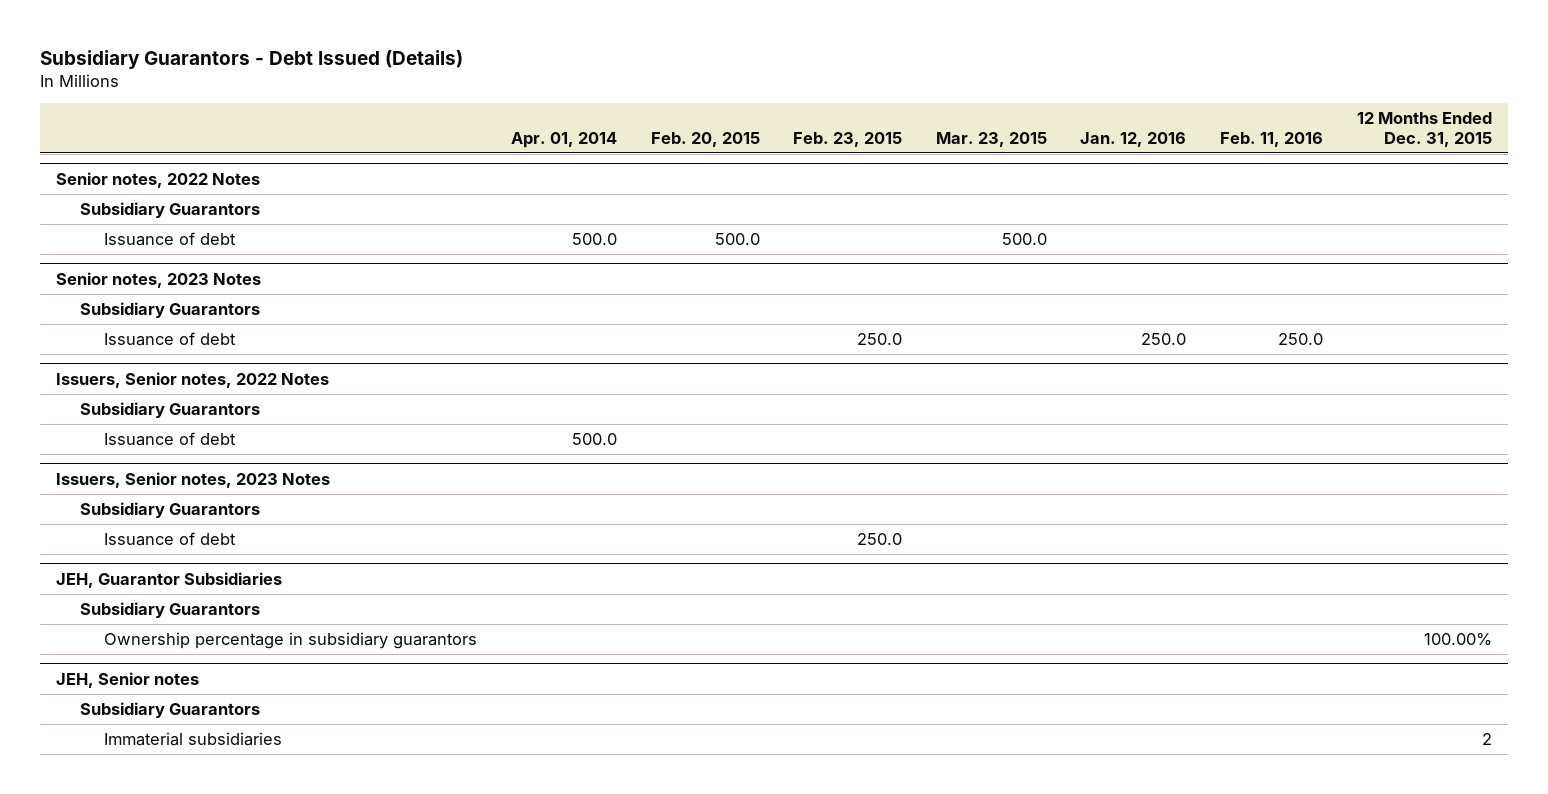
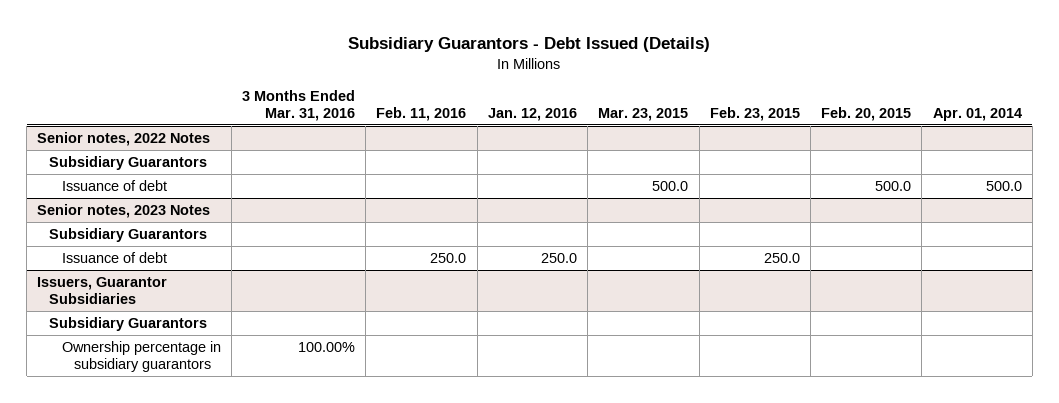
[1356,112,1492,147] 12 Months Ended Dec. 31, 2015 -> none
none -> [241,89,355,122] 3 Months Ended Mar. 31, 2016
[56,371,330,388] Issuers, Senior notes, 2022 Notes -> none
[80,402,261,419] Subsidiary Guarantors -> none
[104,432,237,447] Issuance of debt -> none
[56,471,331,488] Issuers, Senior notes, 2023 Notes -> none
[80,502,261,519] Subsidiary Guarantors -> none
[104,532,237,547] Issuance of debt -> none
[56,571,283,588] JEH, Guarantor Subsidiaries -> [37,276,168,305] Issuers, Guarantor Subsidiaries
[56,671,200,688] JEH, Senior notes -> none
[80,702,261,719] Subsidiary Guarantors -> none
[104,732,283,747] Immaterial subsidiaries -> none

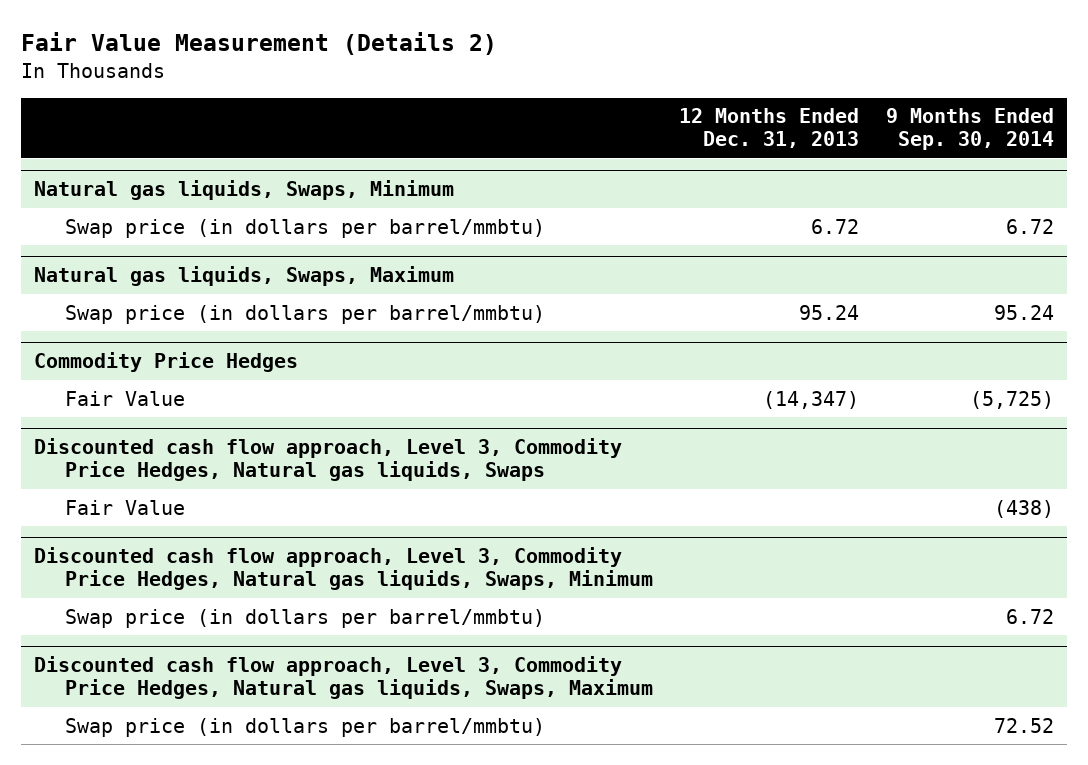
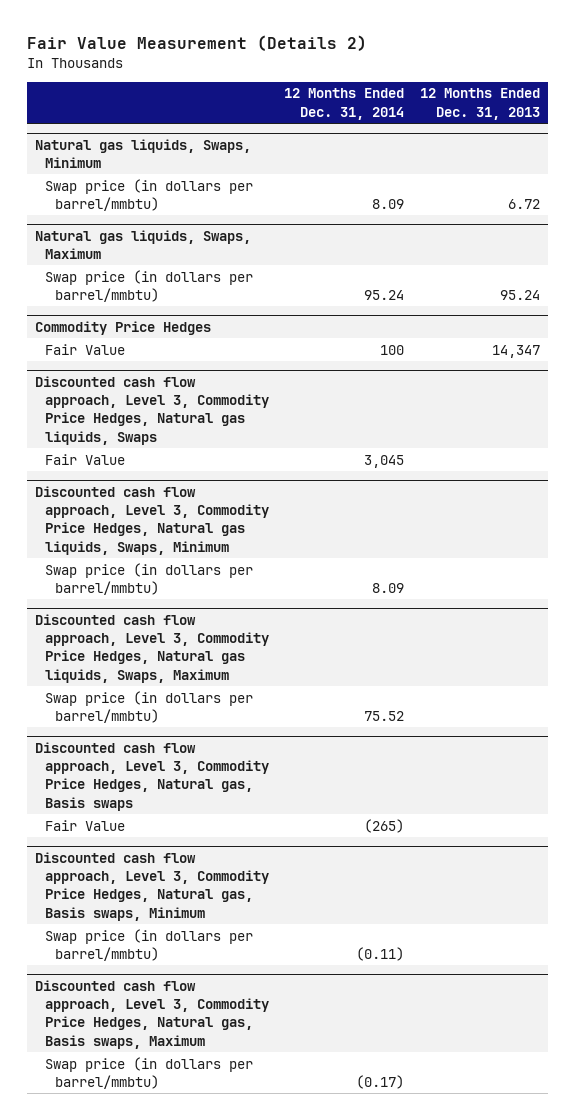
[885,108,1054,151] 9 Months Ended Sep. 30, 2014 -> none
none -> [284,88,405,120] 12 Months Ended Dec. 31, 2014
[763,390,860,409] (14,347) -> [492,344,541,358] 14,347
none -> [34,741,269,811] Discounted cash flow approach, Level 3, Commodity Price Hedges, Natural gas, Basis swaps
none -> [44,819,125,831] Fair Value
none -> [34,851,269,921] Discounted cash flow approach, Level 3, Commodity Price Hedges, Natural gas, Basis swaps, Minimum
none -> [44,928,253,961] Swap price (in dollars per barrel/mmbtu)
none -> [34,979,269,1049] Discounted cash flow approach, Level 3, Commodity Price Hedges, Natural gas, Basis swaps, Maximum
none -> [44,1056,253,1089] Swap price (in dollars per barrel/mmbtu)

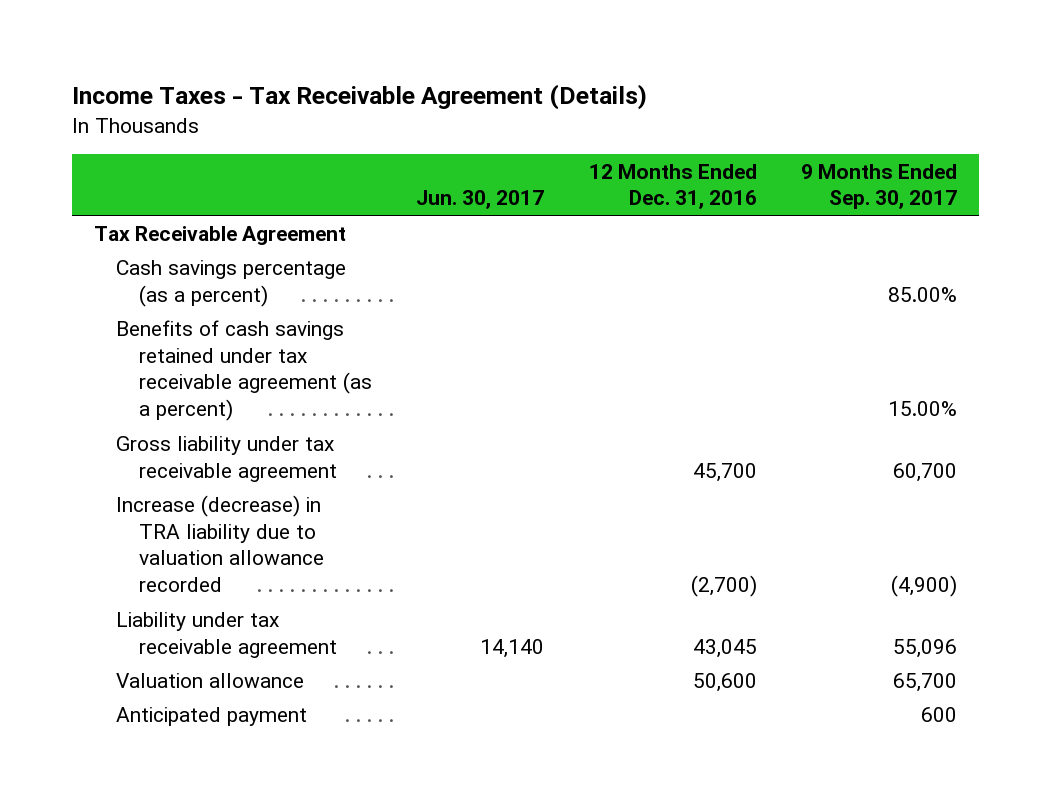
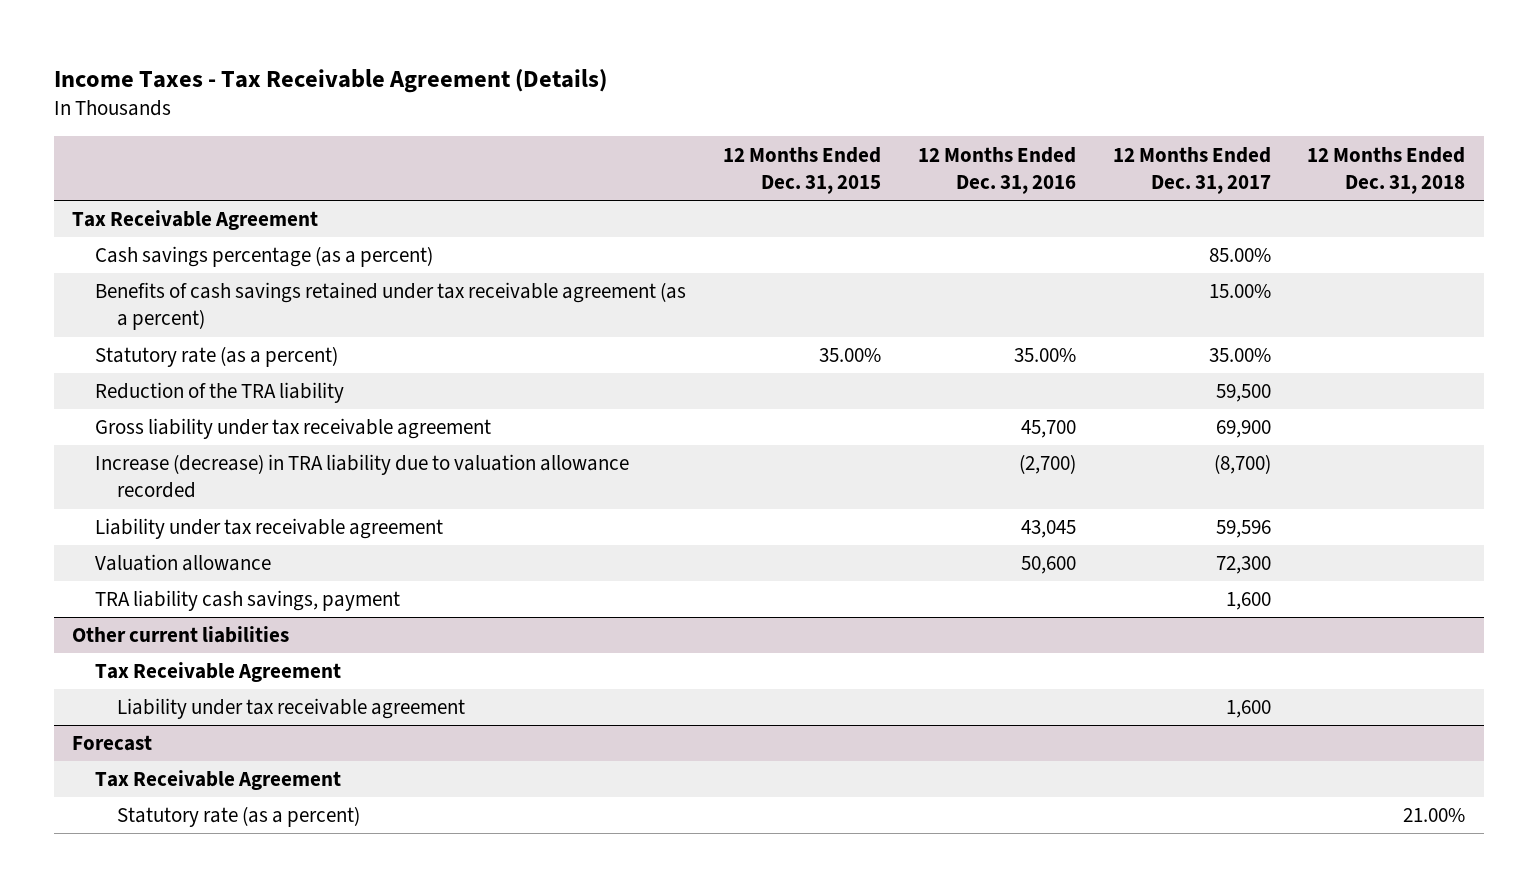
[416,190,545,210] Jun. 30, 2017 -> none
[800,163,957,210] 9 Months Ended Sep. 30, 2017 -> none
none -> [722,146,881,194] 12 Months Ended Dec. 31, 2015
none -> [1112,146,1271,194] 12 Months Ended Dec. 31, 2017
none -> [1307,146,1466,194] 12 Months Ended Dec. 31, 2018
none -> [94,346,338,368] Statutory rate (as a percent)
none -> [94,382,344,404] Reduction of the TRA liability
[116,706,308,726] Anticipated payment -> none
none -> [94,590,400,612] TRA liability cash savings, payment
none -> [72,626,290,644] Other current liabilities
none -> [94,662,341,683] Tax Receivable Agreement
none -> [117,698,466,720] Liability under tax receivable agreement
none -> [72,735,153,752] Forecast
none -> [94,770,341,791] Tax Receivable Agreement
none -> [117,806,361,828] Statutory rate (as a percent)

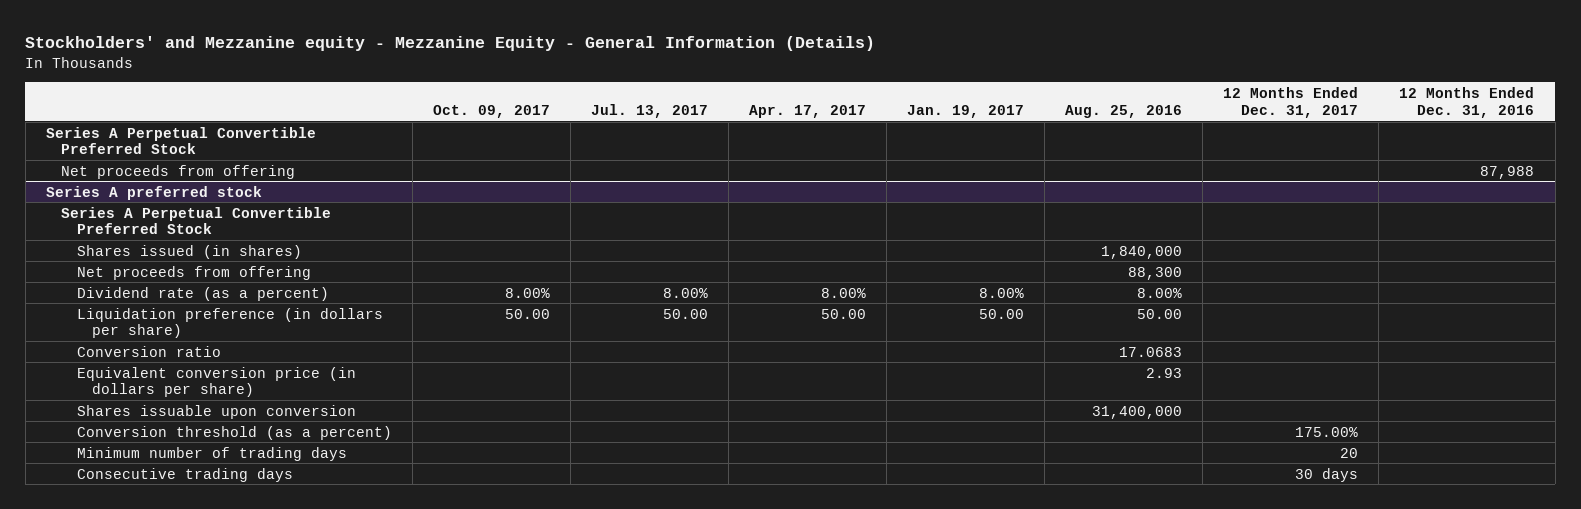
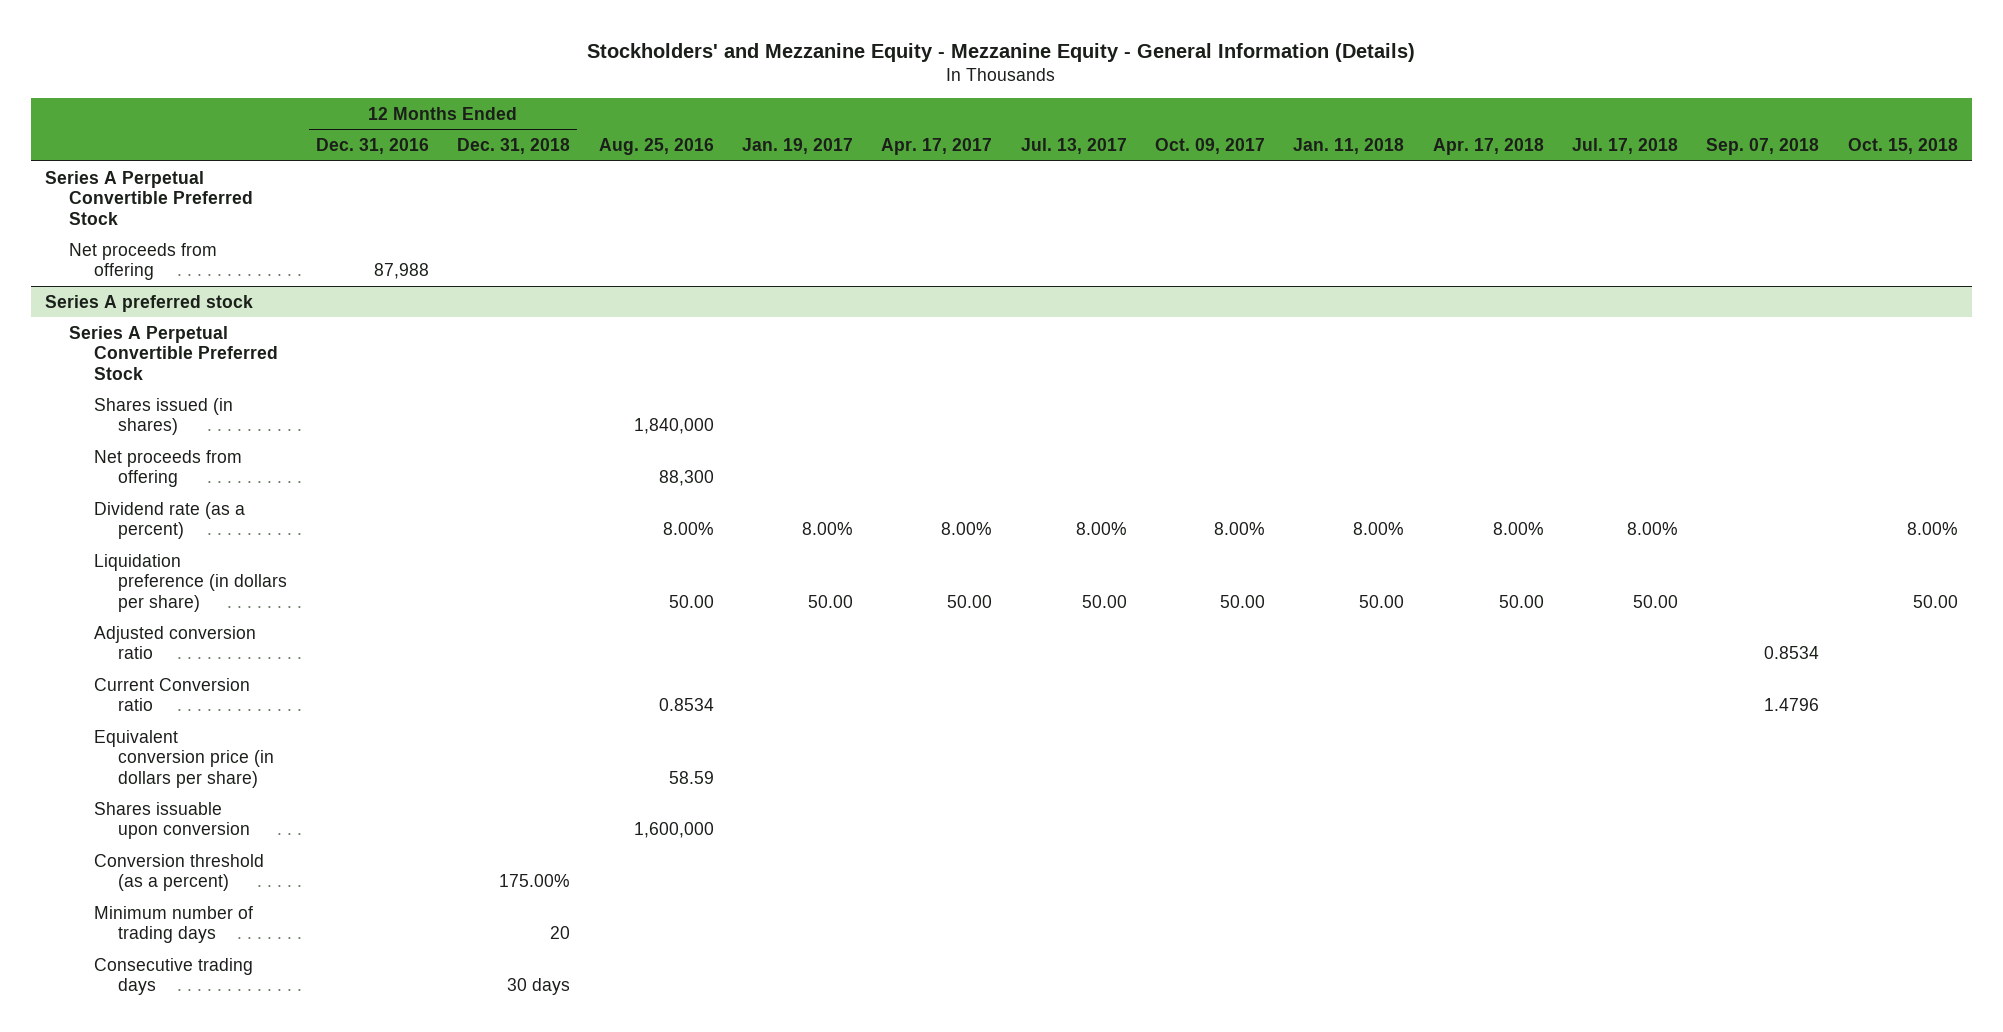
[25,36,876,52] Stockholders' and Mezzanine equity - Mezzanine Equity - General Information (Details) -> [587,42,1416,62] Stockholders' and Mezzanine Equity - Mezzanine Equity - General Information (Details)
[1223,86,1359,118] 12 Months Ended Dec. 31, 2017 -> none
none -> [457,138,571,155] Dec. 31, 2018
none -> [1293,138,1405,155] Jan. 11, 2018
none -> [1432,138,1544,156] Apr. 17, 2018
none -> [1571,138,1678,155] Jul. 17, 2018
none -> [1706,138,1820,156] Sep. 07, 2018
none -> [1847,138,1958,155] Oct. 15, 2018
none -> [93,625,256,660] Adjusted conversion ratio
[76,345,221,357] Conversion ratio -> [93,677,250,712] Current Conversion ratio
[1119,346,1183,357] 17.0683 -> [658,698,714,712] 0.8534
[1146,367,1183,378] 2.93 -> [668,770,714,784] 58.59
[1092,405,1183,419] 31,400,000 -> [633,822,714,839] 1,600,000

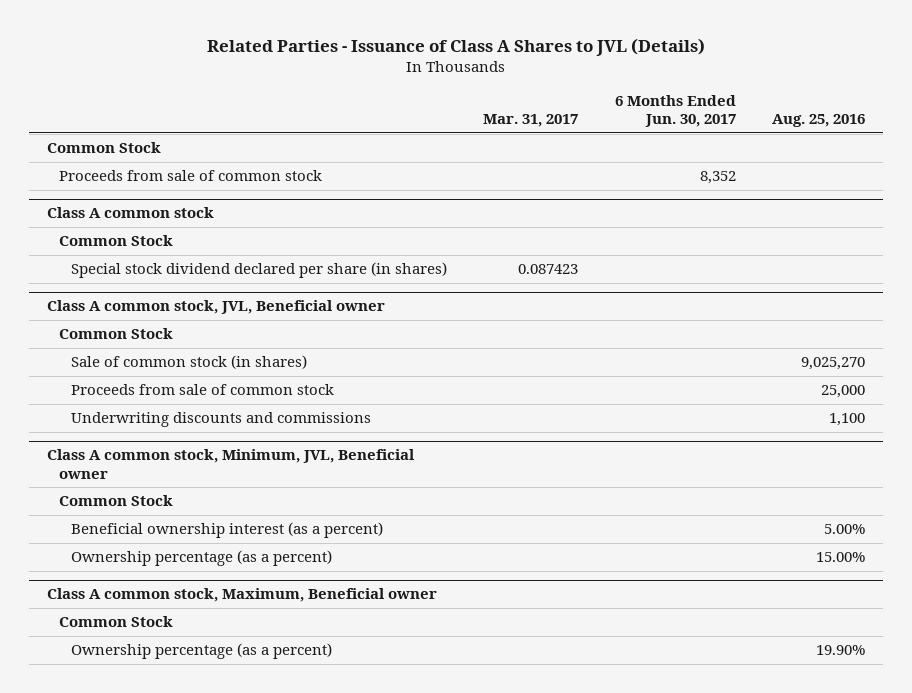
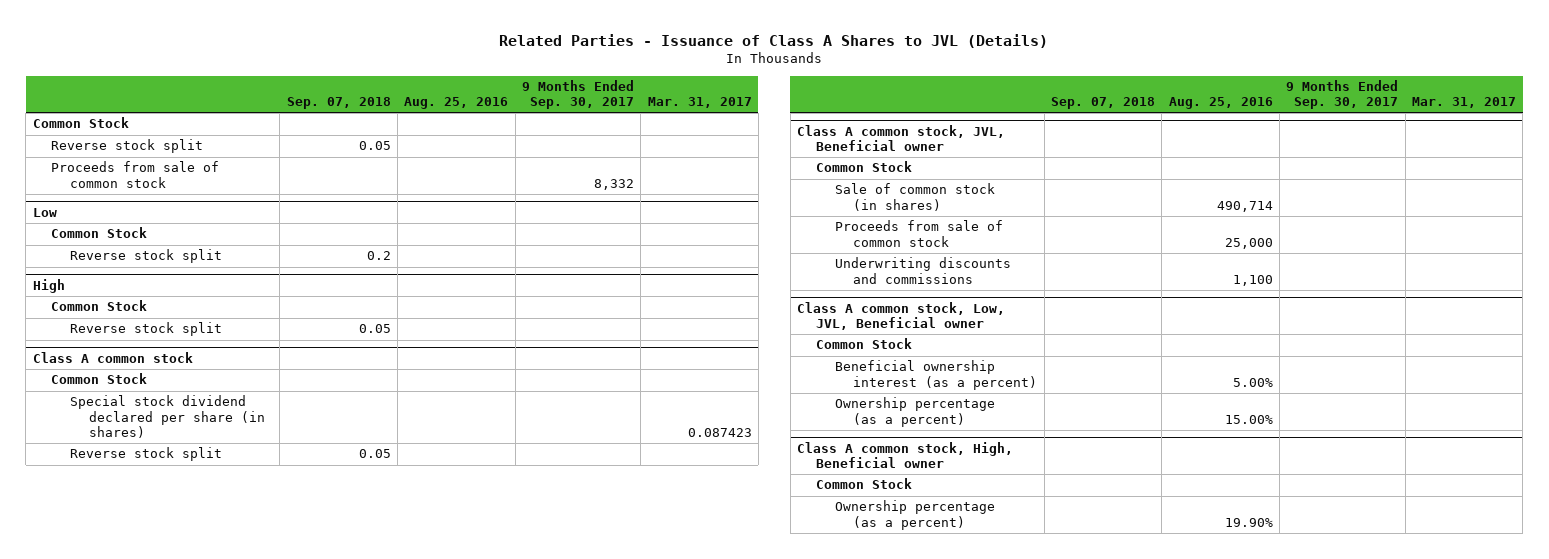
[614,95,736,128] 6 Months Ended Jun. 30, 2017 -> none
none -> [286,97,391,110] Sep. 07, 2018
none -> [521,80,634,110] 9 Months Ended Sep. 30, 2017
none -> [51,139,204,154] Reverse stock split
none -> [32,208,57,218] Low
none -> [51,227,148,239] Common Stock
none -> [70,249,223,264] Reverse stock split
none -> [32,279,65,294] High
none -> [51,300,148,312] Common Stock
none -> [70,322,223,337] Reverse stock split
none -> [70,447,223,462] Reverse stock split
[800,357,865,371] 9,025,270 -> [1216,200,1273,212] 490,714
[46,449,415,479] Class A common stock, Minimum, JVL, Beneficial owner -> [797,302,1006,331] Class A common stock, Low, JVL, Beneficial owner
[46,588,437,603] Class A common stock, Maximum, Beneficial owner -> [797,442,1014,469] Class A common stock, High, Beneficial owner

